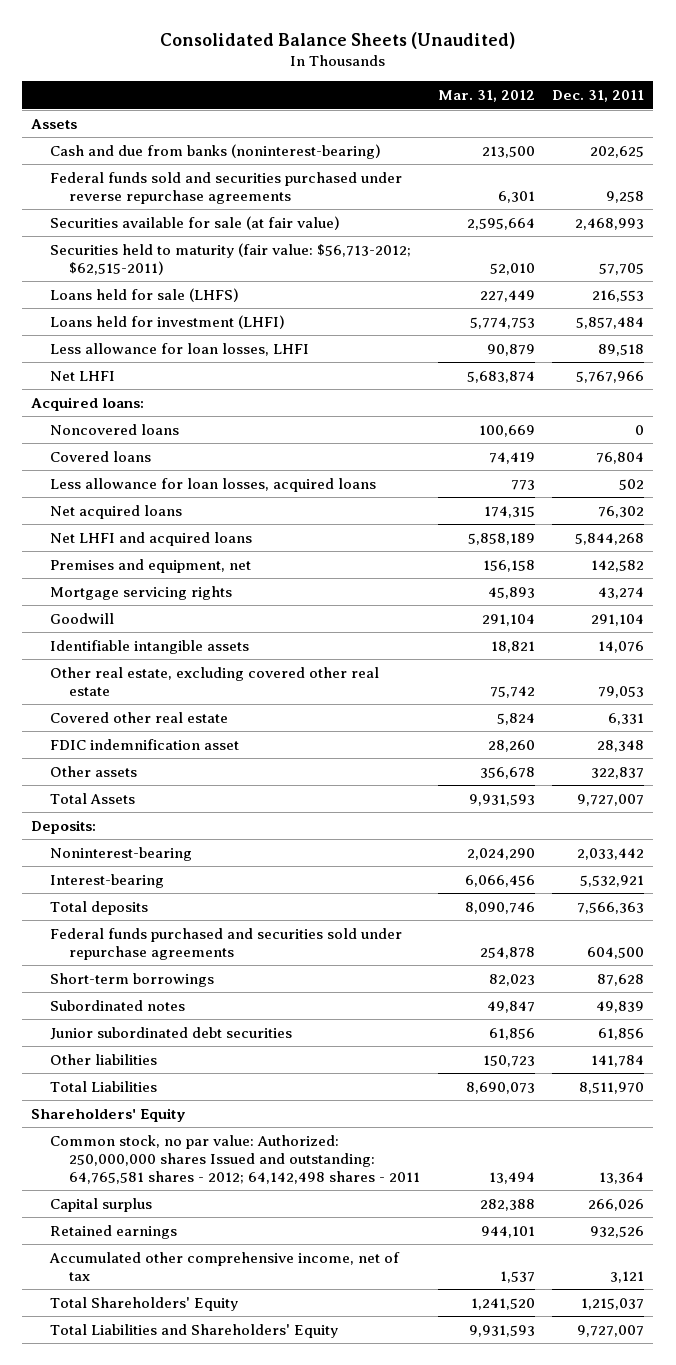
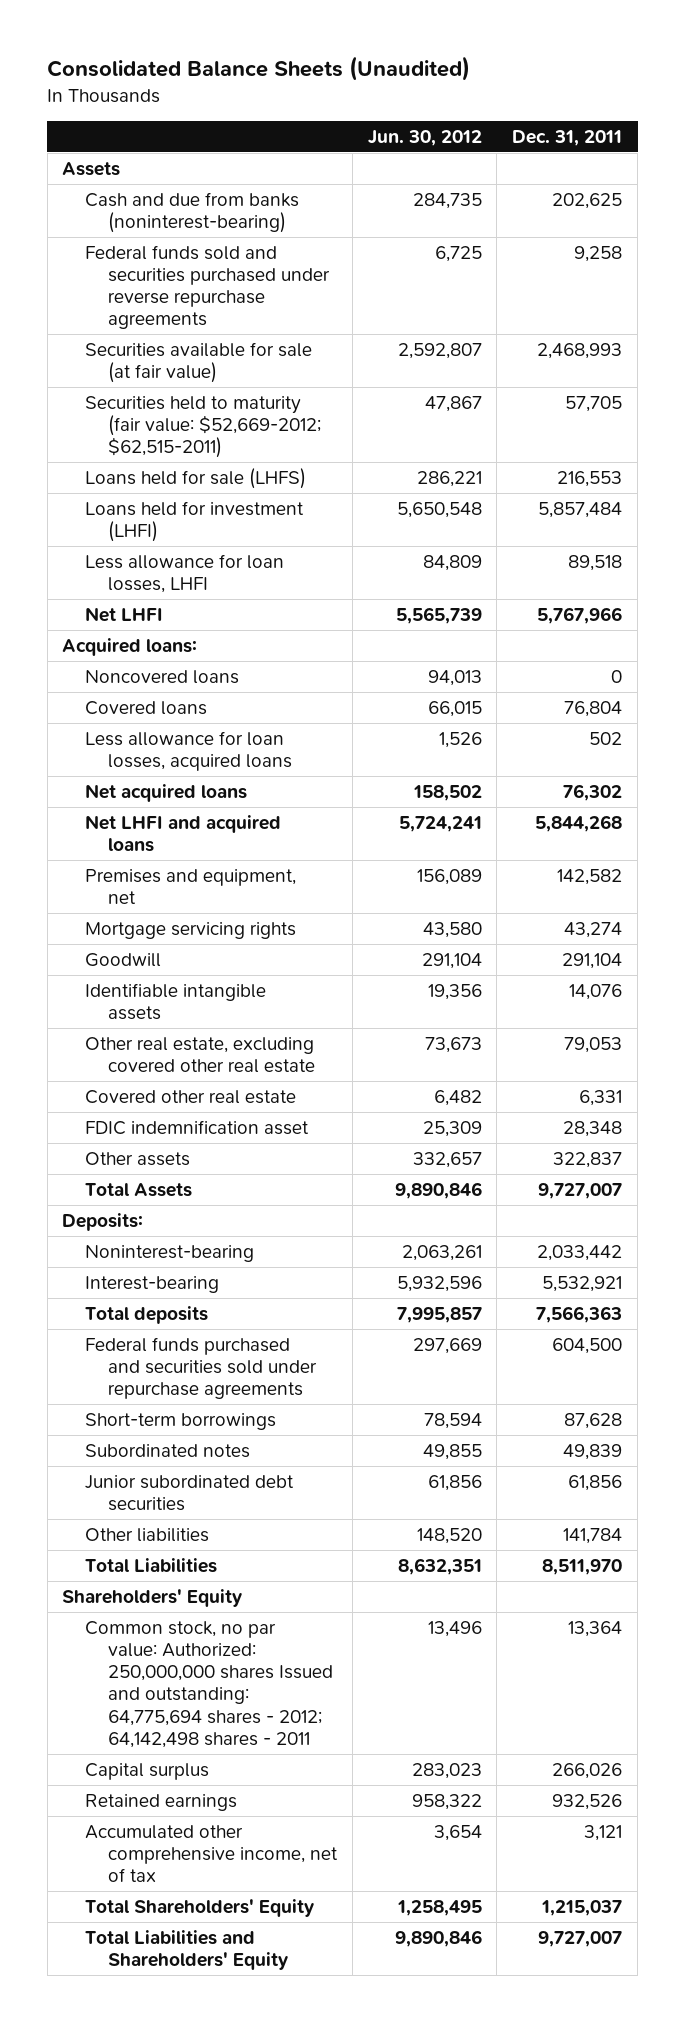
[437,90,535,103] Mar. 31, 2012 -> none
none -> [367,129,482,146] Jun. 30, 2012
[50,242,412,275] Securities held to maturity (fair value: $56,713-2012; $62,515-2011) -> [85,395,322,459] Securities held to maturity (fair value: $52,669-2012; $62,515-2011)
[50,1134,421,1184] Common stock, no par value: Authorized: 250,000,000 shares Issued and outstanding: 64,765,581 shares - 2012; 64,142,498 shares - 2011 -> [85,1620,334,1748] Common stock, no par value: Authorized: 250,000,000 shares Issued and outstanding: 64,775,694 shares - 2012; 64,142,498 shares - 2011

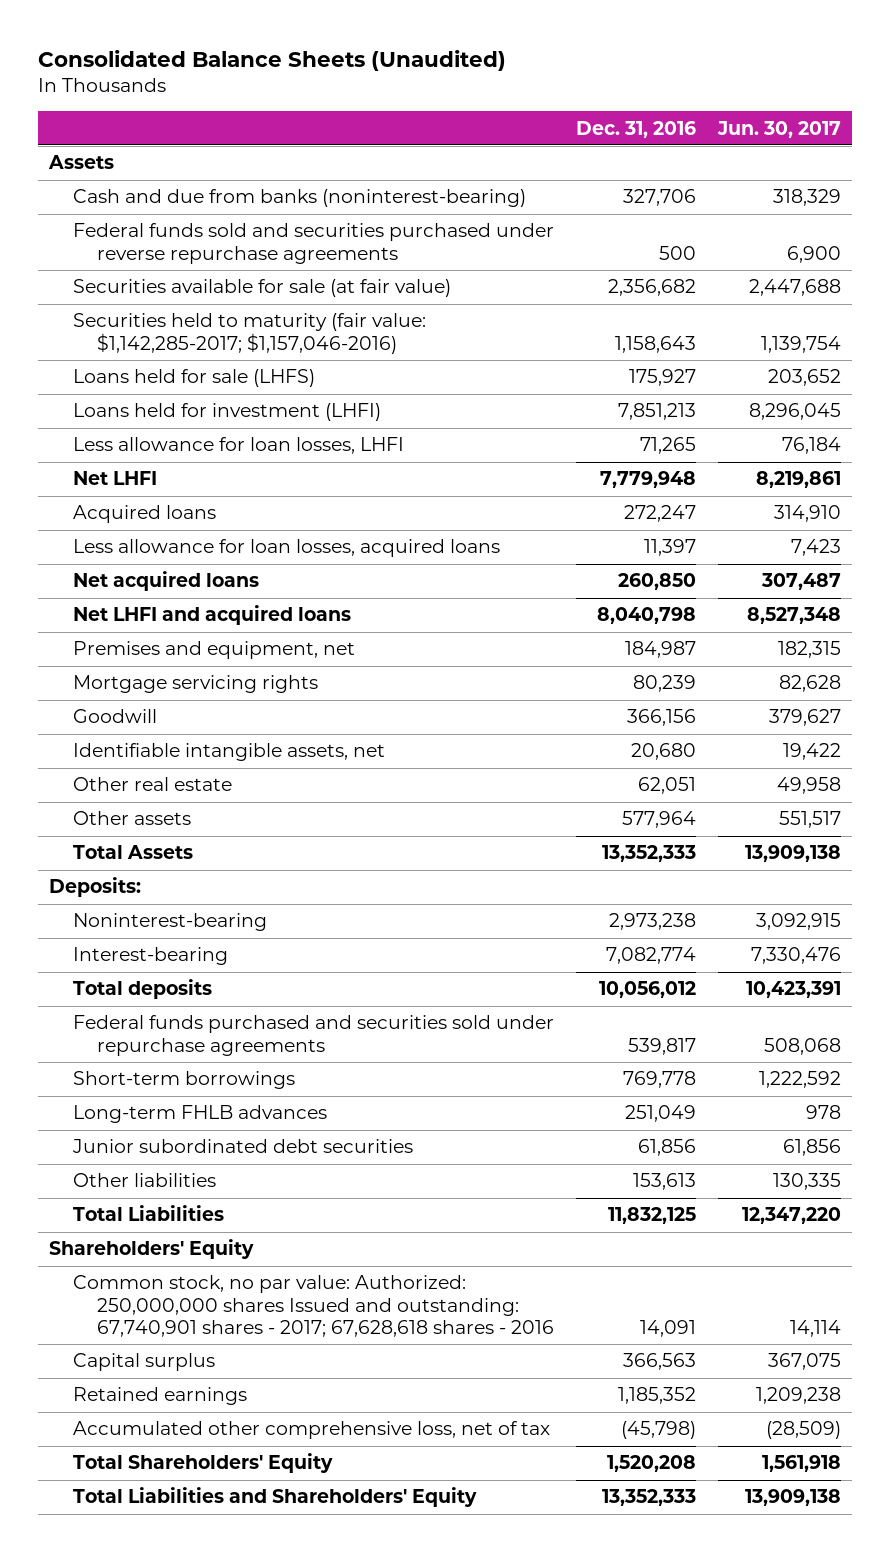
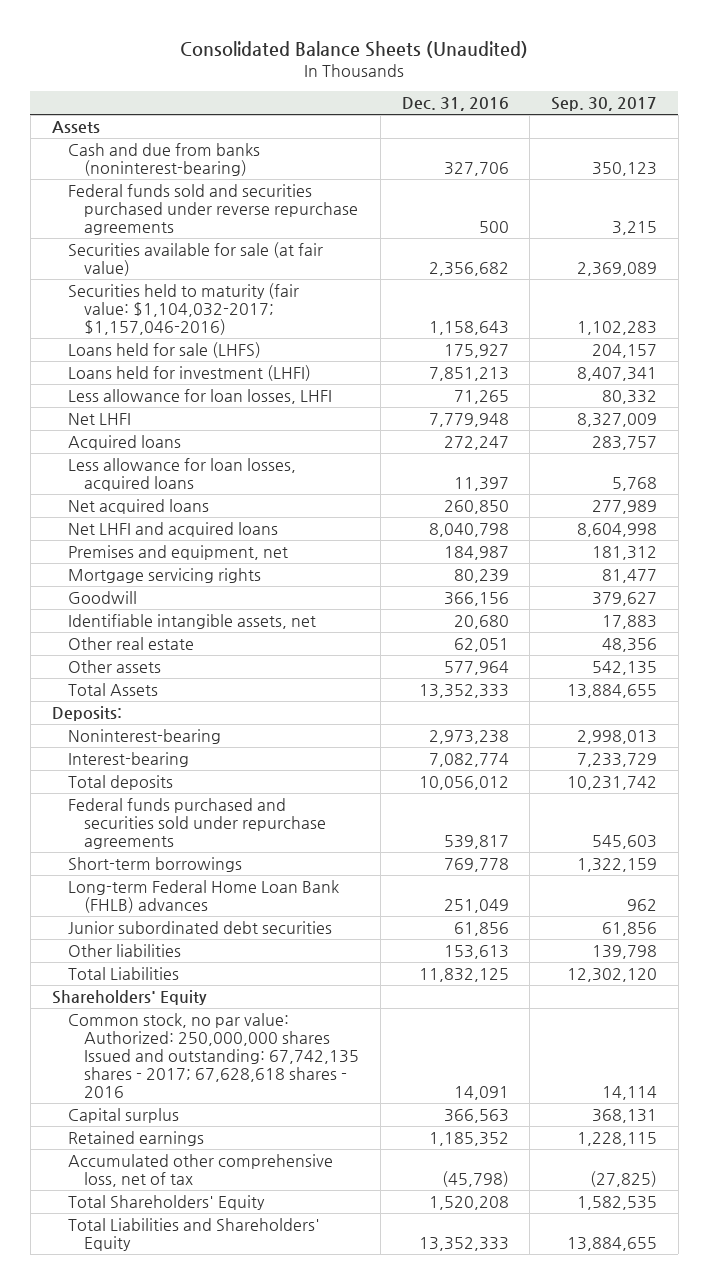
[716,120,841,138] Jun. 30, 2017 -> none
none -> [550,97,657,112] Sep. 30, 2017
[72,313,426,354] Securities held to maturity (fair value: $1,142,285-2017; $1,157,046-2016) -> [67,282,299,335] Securities held to maturity (fair value: $1,104,032-2017; $1,157,046-2016)
[72,1105,327,1124] Long-term FHLB advances -> [67,879,339,913] Long-term Federal Home Loan Bank (FHLB) advances
[72,1275,554,1337] Common stock, no par value: Authorized: 250,000,000 shares Issued and outstanding: 67,740,901 shares - 2017; 67,628,618 shares - 2016 -> [67,1012,360,1099] Common stock, no par value: Authorized: 250,000,000 shares Issued and outstanding: 67,742,135 shares - 2017; 67,628,618 shares - 2016

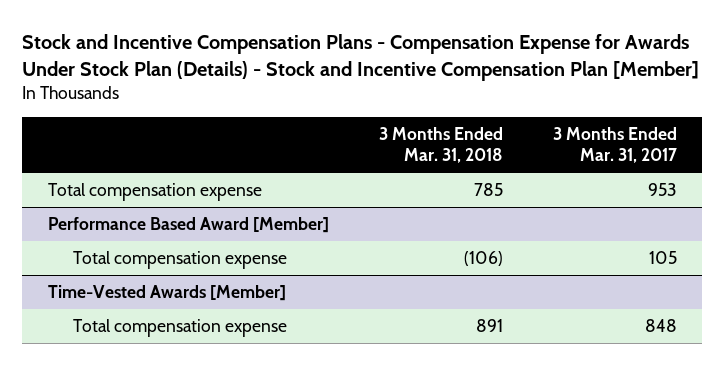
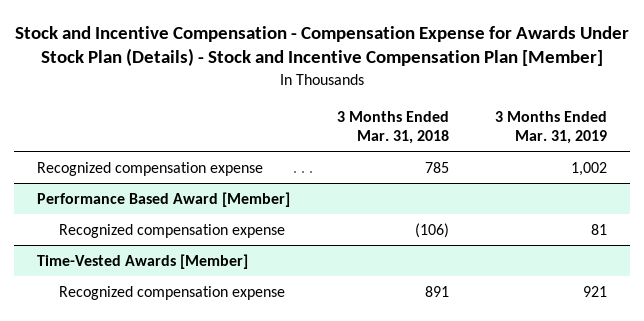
[22,34,700,82] Stock and Incentive Compensation Plans - Compensation Expense for Awards Under Stock Plan (Details) - Stock and Incentive Compensation Plan [Member] -> [15,25,630,67] Stock and Incentive Compensation - Compensation Expense for Awards Under Stock Plan (Details) - Stock and Incentive Compensation Plan [Member]
[553,126,678,164] 3 Months Ended Mar. 31, 2017 -> none
none -> [495,110,608,144] 3 Months Ended Mar. 31, 2019
[47,183,262,202] Total compensation expense -> [37,161,264,176] Recognized compensation expense
[72,251,287,270] Total compensation expense -> [58,223,285,238] Recognized compensation expense
[72,319,287,338] Total compensation expense -> [58,285,285,300] Recognized compensation expense

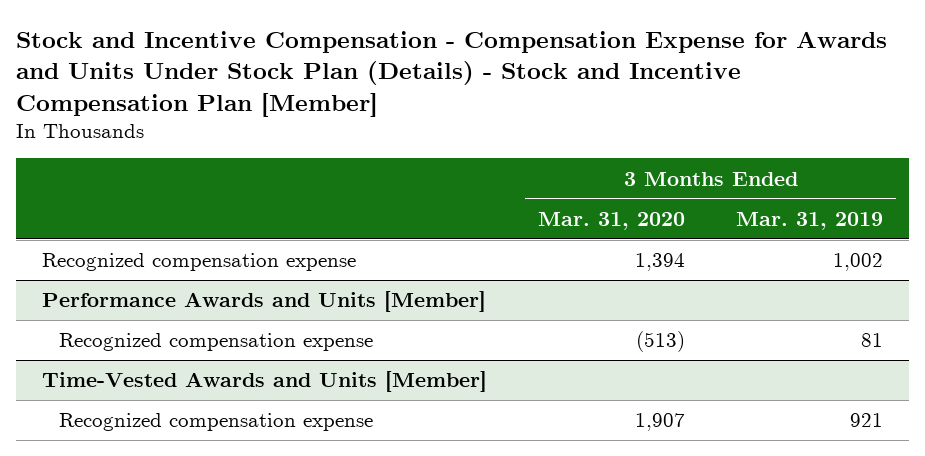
[15,25,630,67] Stock and Incentive Compensation - Compensation Expense for Awards Under Stock Plan (Details) - Stock and Incentive Compensation Plan [Member] -> [16,30,888,117] Stock and Incentive Compensation - Compensation Expense for Awards and Units Under Stock Plan (Details) - Stock and Incentive Compensation Plan [Member]
[336,110,449,144] 3 Months Ended Mar. 31, 2018 -> none
none -> [538,211,686,230] Mar. 31, 2020
[37,191,291,207] Performance Based Award [Member] -> [41,291,486,313] Performance Awards and Units [Member]
[37,253,249,269] Time-Vested Awards [Member] -> [41,371,487,393] Time-Vested Awards and Units [Member]

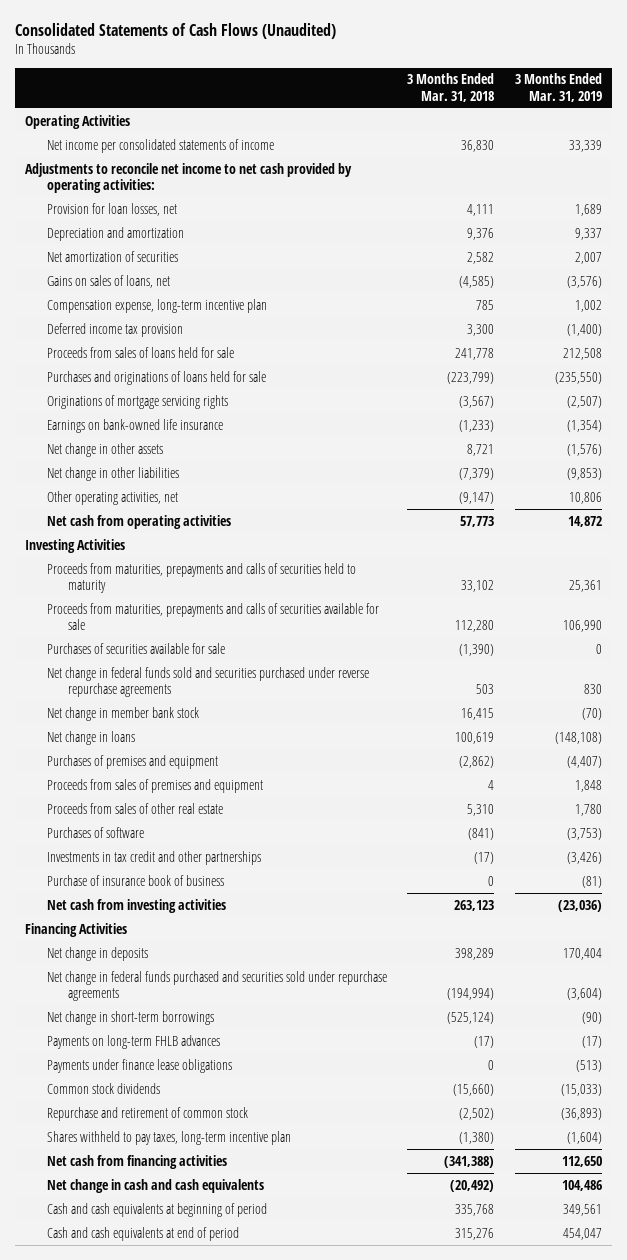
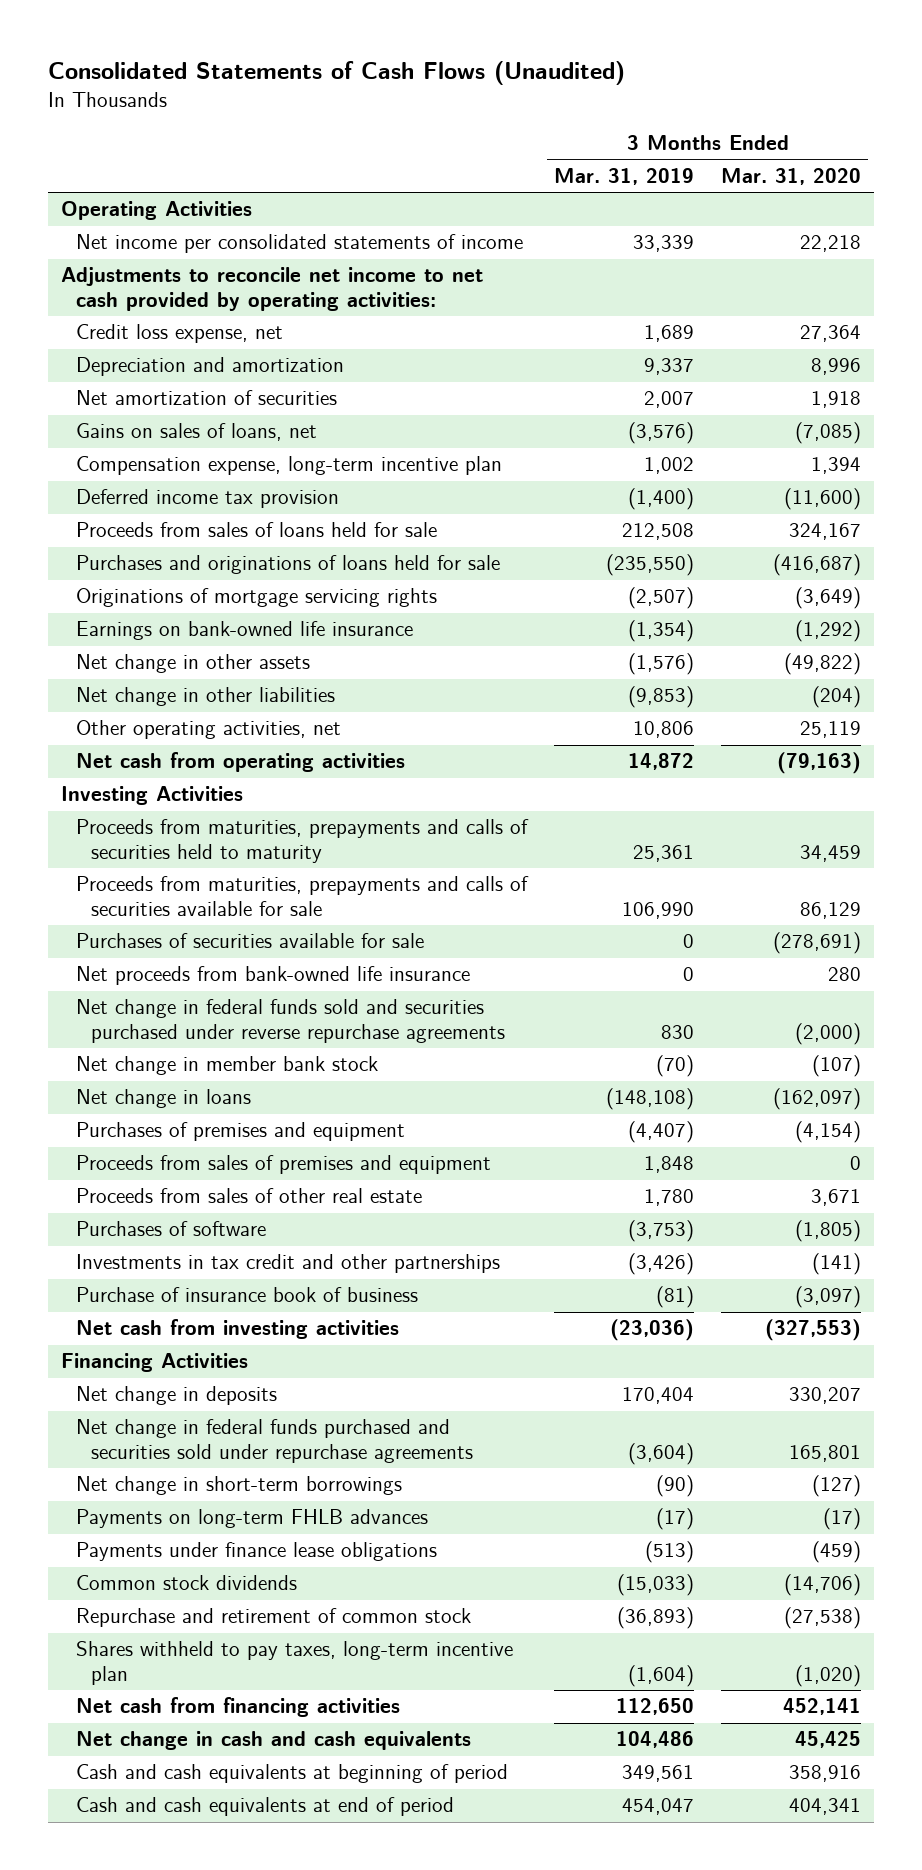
[407,73,495,102] 3 Months Ended Mar. 31, 2018 -> none
none -> [720,168,861,186] Mar. 31, 2020
[46,202,177,216] Provision for loan losses, net -> [76,324,284,344] Credit loss expense, net
none -> [76,966,471,986] Net proceeds from bank-owned life insurance

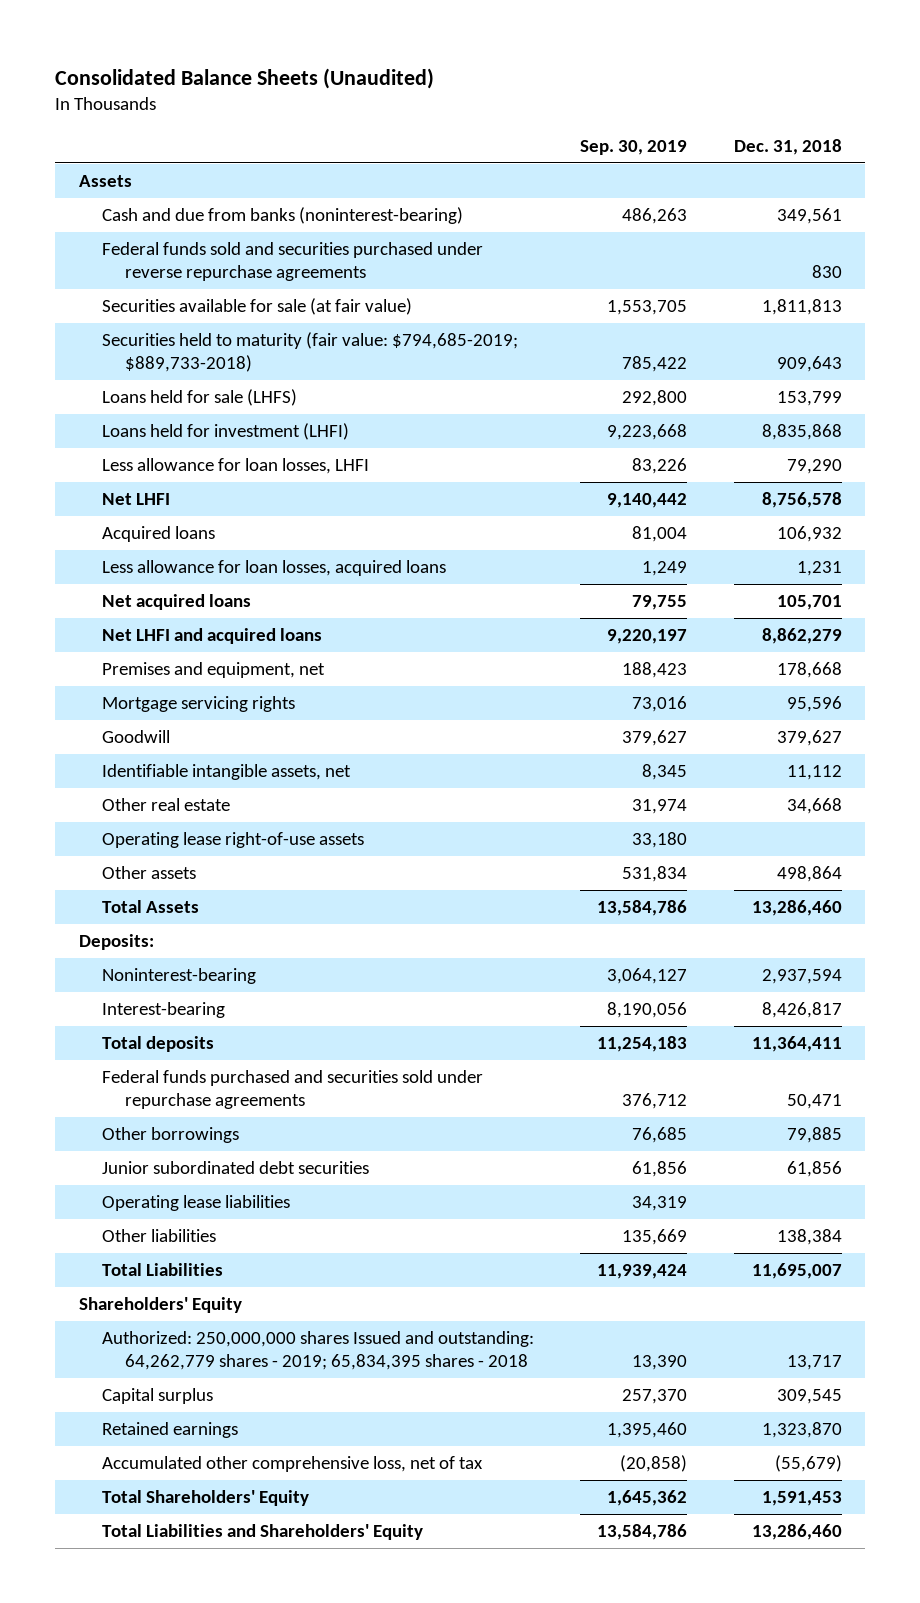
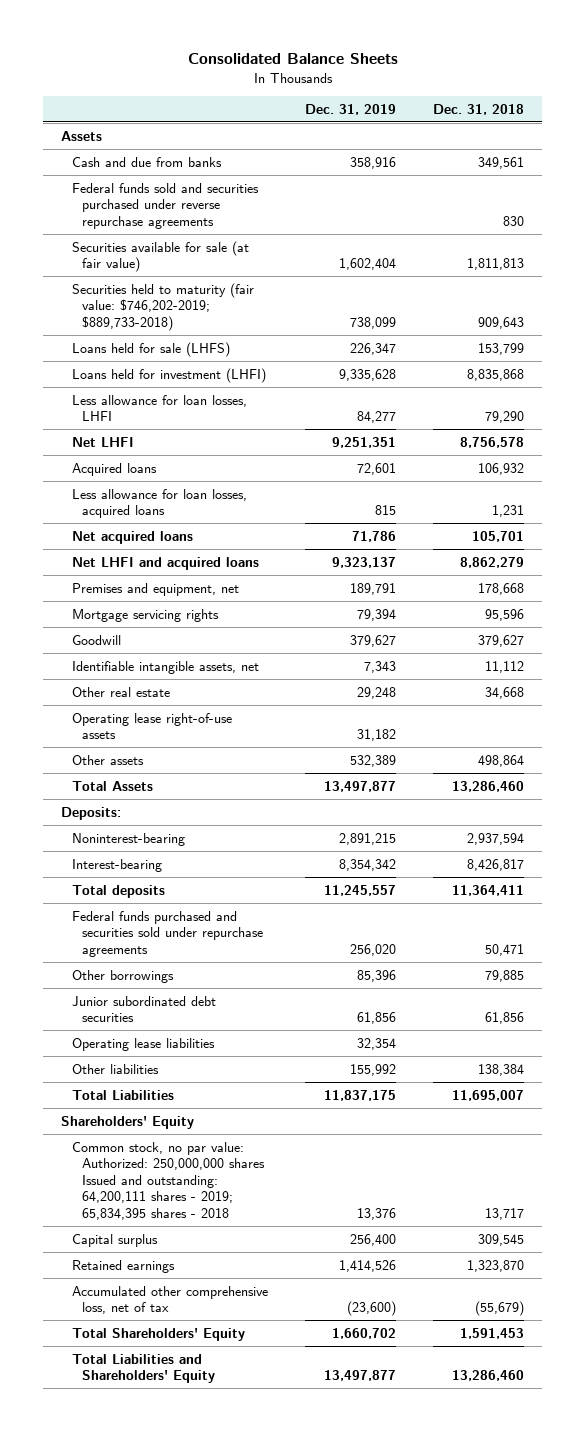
[55,67,435,89] Consolidated Balance Sheets (Unaudited) -> [187,53,398,65] Consolidated Balance Sheets
[580,139,688,155] Sep. 30, 2019 -> none
none -> [304,103,396,115] Dec. 31, 2019
[101,207,463,225] Cash and due from banks (noninterest-bearing) -> [71,156,222,167] Cash and due from banks
[101,332,518,373] Securities held to maturity (fair value: $794,685-2019; $889,733-2018) -> [71,282,254,331] Securities held to maturity (fair value: $746,202-2019; $889,733-2018)
[101,1331,534,1371] Authorized: 250,000,000 shares Issued and outstanding: 64,262,779 shares - 2019; 65,834,395 shares - 2018 -> [71,1141,266,1220] Common stock, no par value: Authorized: 250,000,000 shares Issued and outstanding: 64,200,111 shares - 2019; 65,834,395 shares - 2018

